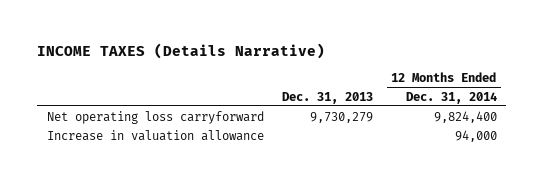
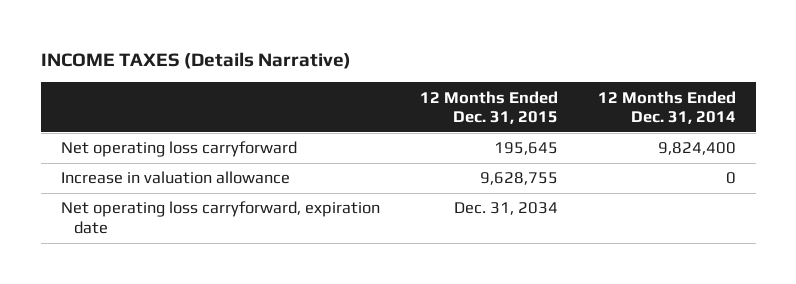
[282,91,374,104] Dec. 31, 2013 -> none
none -> [419,90,558,125] 12 Months Ended Dec. 31, 2015
[454,129,497,142] 94,000 -> [725,172,736,185] 0
none -> [60,201,380,234] Net operating loss carryforward, expiration date

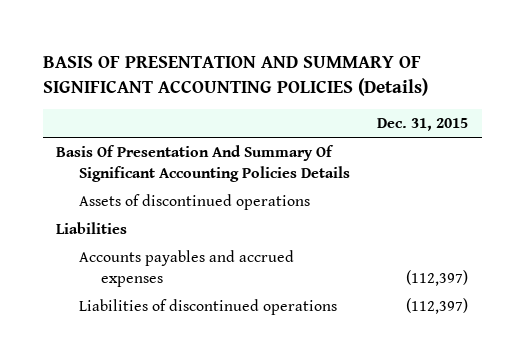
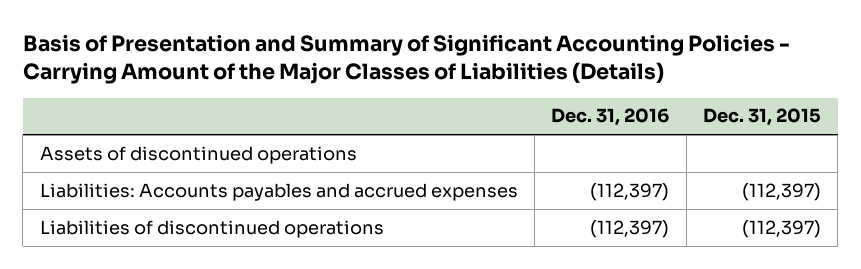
[42,55,428,97] BASIS OF PRESENTATION AND SUMMARY OF SIGNIFICANT ACCOUNTING POLICIES (Details) -> [22,34,790,85] Basis of Presentation and Summary of Significant Accounting Policies - Carrying Amount of the Major Classes of Liabilities (Details)
none -> [551,108,670,127] Dec. 31, 2016
[56,145,350,182] Basis Of Presentation And Summary Of Significant Accounting Policies Details -> none
[56,222,128,235] Liabilities -> none
[78,250,294,287] Accounts payables and accrued expenses -> [39,182,518,201] Liabilities: Accounts payables and accrued expenses

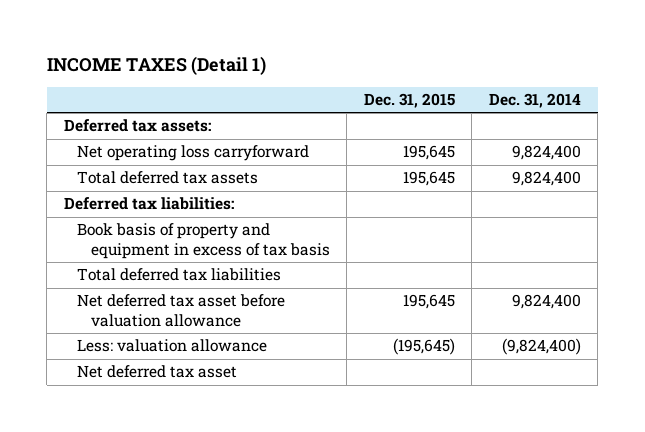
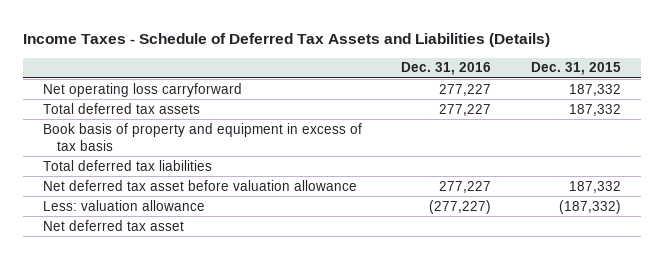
[46,56,266,76] INCOME TAXES (Detail 1) -> [22,32,550,47] Income Taxes - Schedule of Deferred Tax Assets and Liabilities (Details)
[488,93,581,109] Dec. 31, 2014 -> none
none -> [401,62,492,76] Dec. 31, 2016
[63,119,211,133] Deferred tax assets: -> none
[63,197,234,211] Deferred tax liabilities: -> none
[402,145,455,161] 195,645 -> [569,83,622,96] 187,332
[402,171,455,187] 195,645 -> [569,103,622,116] 187,332
[402,294,455,310] 195,645 -> [569,180,622,193] 187,332
[392,338,455,356] (195,645) -> [559,199,622,214] (187,332)

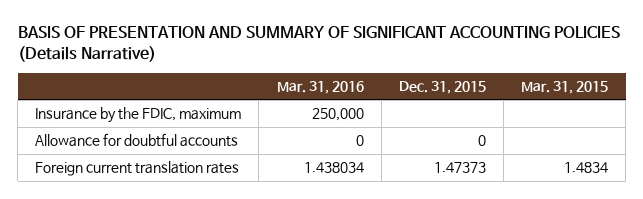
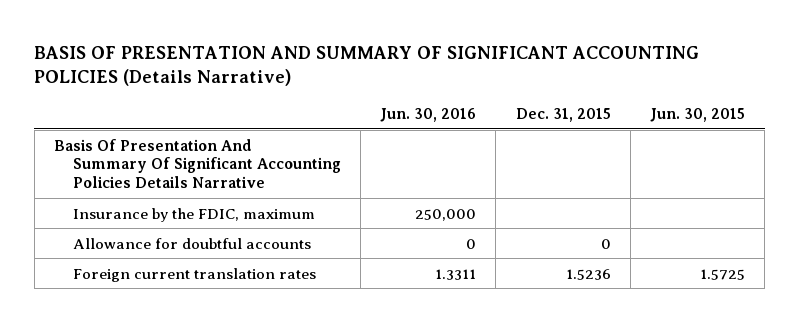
[276,80,364,94] Mar. 31, 2016 -> none
[521,80,609,94] Mar. 31, 2015 -> none
none -> [380,107,477,122] Jun. 30, 2016
none -> [649,107,745,122] Jun. 30, 2015
none -> [54,138,342,189] Basis Of Presentation And Summary Of Significant Accounting Policies Details Narrative
[433,162,486,174] 1.47373 -> [565,268,611,280] 1.5236

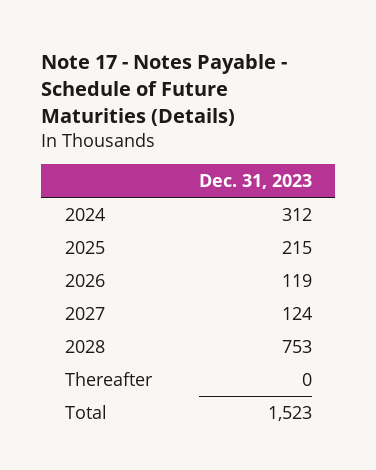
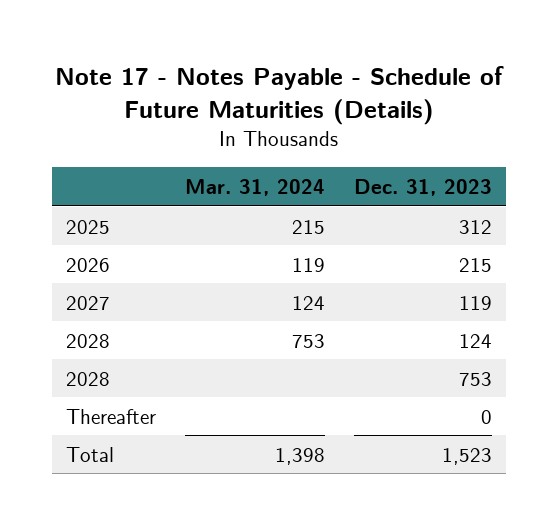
none -> [185,179,326,197] Mar. 31, 2024
[64,207,105,221] 2024 -> [66,219,111,234] 2025
[64,240,105,254] 2025 -> [66,257,111,272] 2026
[64,273,105,287] 2026 -> [66,295,111,310] 2027
[64,306,105,320] 2027 -> [66,333,111,348] 2028

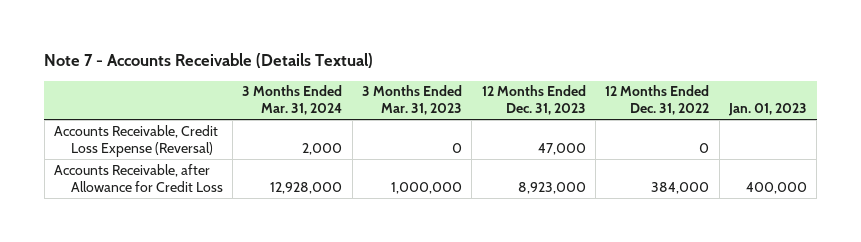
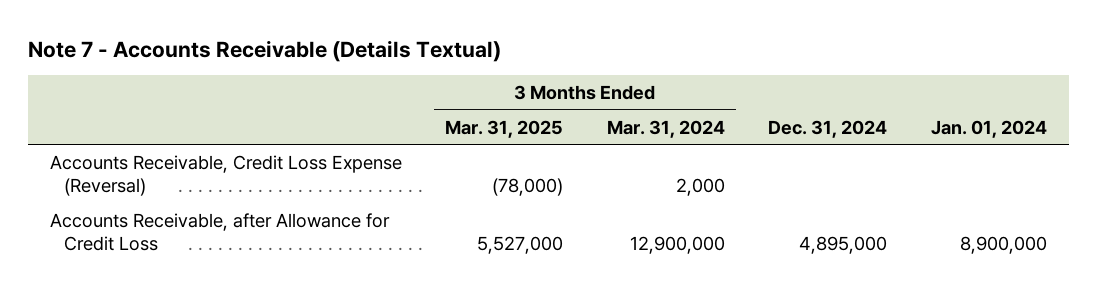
[361,85,462,116] 3 Months Ended Mar. 31, 2023 -> none
[481,85,586,116] 12 Months Ended Dec. 31, 2023 -> none
[605,85,710,116] 12 Months Ended Dec. 31, 2022 -> none
[727,103,807,117] Jan. 01, 2023 -> none
none -> [445,119,564,138] Mar. 31, 2025
none -> [768,119,888,138] Dec. 31, 2024
none -> [930,119,1047,138] Jan. 01, 2024
[270,181,343,194] 12,928,000 -> [629,236,725,255] 12,900,000

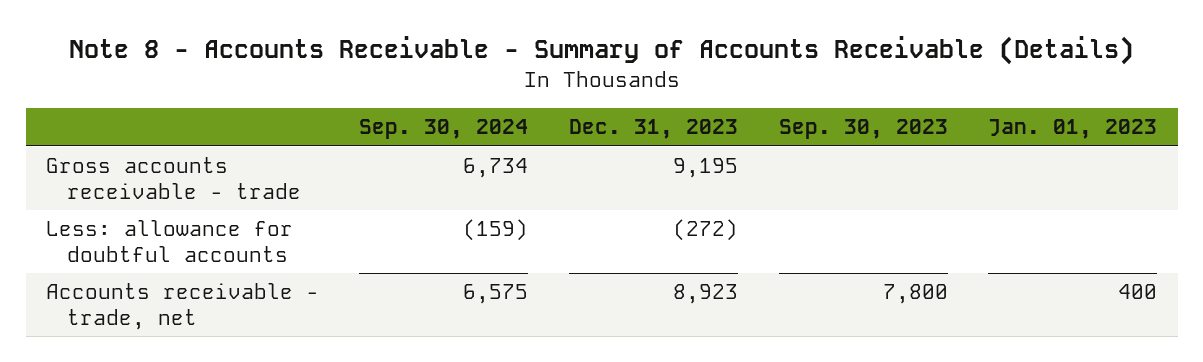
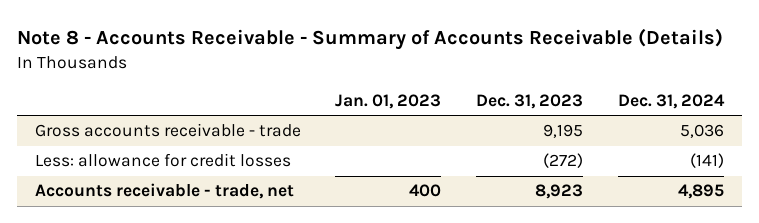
[359,119,529,140] Sep. 30, 2024 -> none
[778,119,948,140] Sep. 30, 2023 -> none
none -> [618,93,726,109] Dec. 31, 2024
[45,220,293,263] Less: allowance for doubtful accounts -> [34,153,291,168] Less: allowance for credit losses

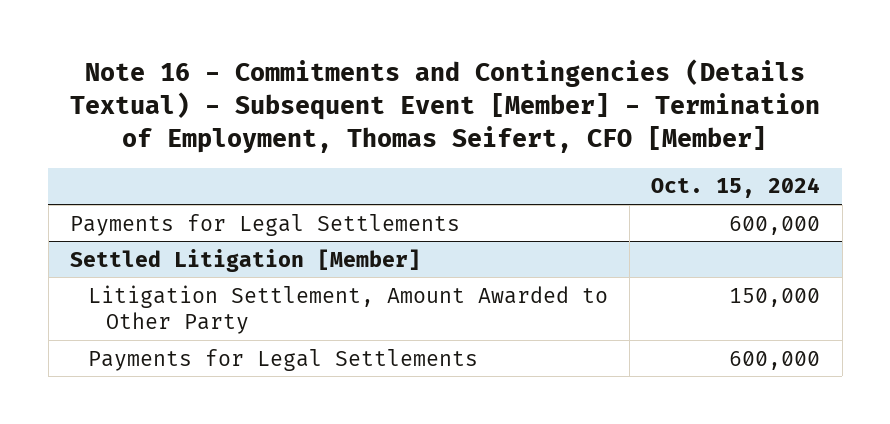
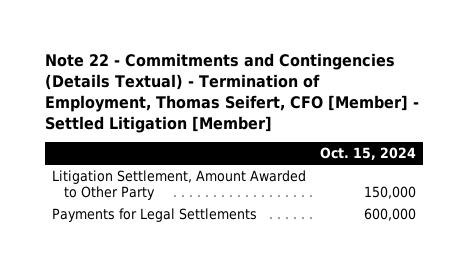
[70,58,821,153] Note 16 - Commitments and Contingencies (Details Textual) - Subsequent Event [Member] - Termination of Employment, Thomas Seifert, CFO [Member] -> [44,52,419,133] Note 22 - Commitments and Contingencies (Details Textual) - Termination of Employment, Thomas Seifert, CFO [Member] - Settled Litigation [Member]
[69,213,460,236] Payments for Legal Settlements -> none
[69,248,421,272] Settled Litigation [Member] -> none

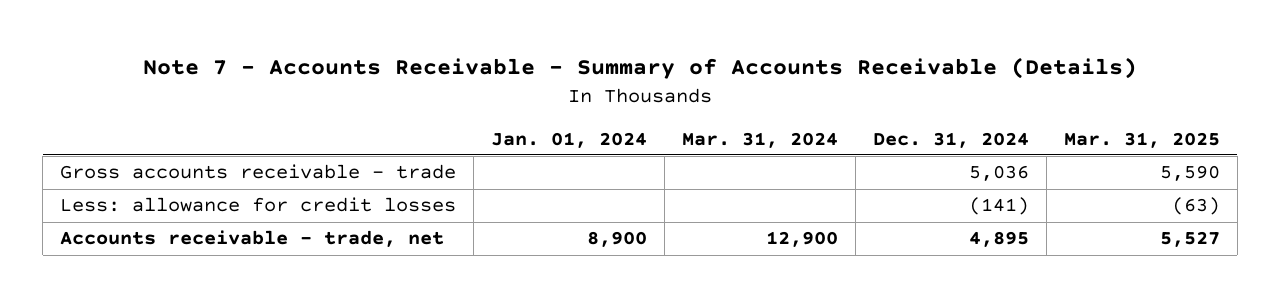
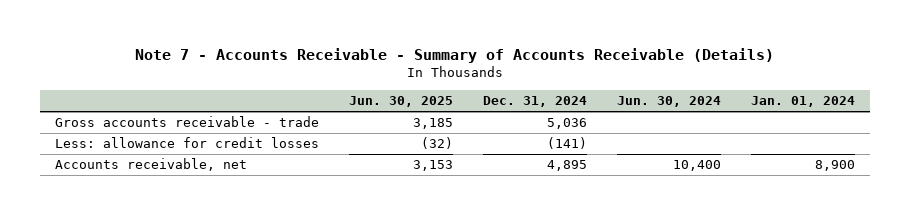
[682,131,839,148] Mar. 31, 2024 -> none
[1063,131,1220,148] Mar. 31, 2025 -> none
none -> [348,96,453,108] Jun. 30, 2025
none -> [616,96,721,108] Jun. 30, 2024
[60,230,445,248] Accounts receivable - trade, net -> [54,158,247,172] Accounts receivable, net

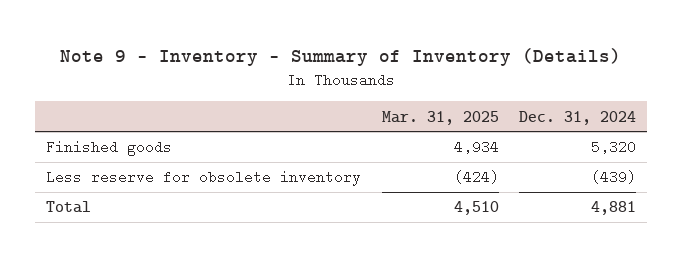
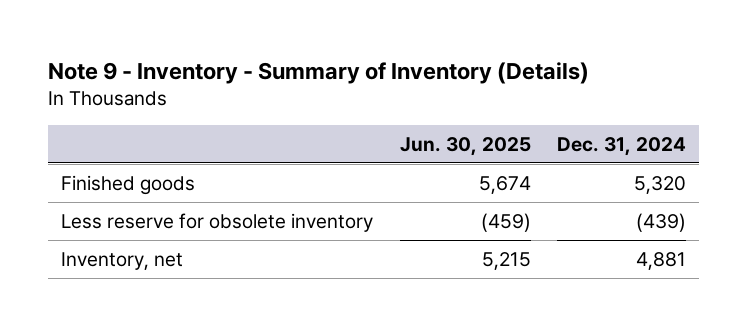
[381,110,499,125] Mar. 31, 2025 -> none
none -> [399,136,531,156] Jun. 30, 2025
[45,201,91,214] Total -> [61,251,184,270] Inventory, net

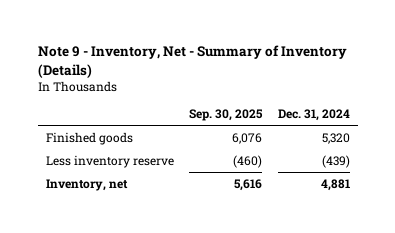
[47,61,589,84] Note 9 - Inventory - Summary of Inventory (Details) -> [37,45,347,78] Note 9 - Inventory, Net - Summary of Inventory (Details)
[399,136,531,156] Jun. 30, 2025 -> none
none -> [189,109,264,122] Sep. 30, 2025
[61,212,374,232] Less reserve for obsolete inventory -> [45,154,174,168] Less inventory reserve

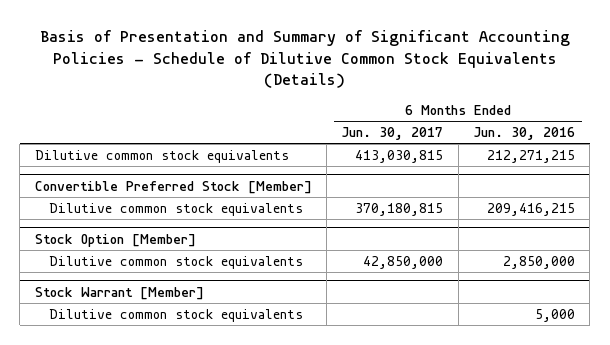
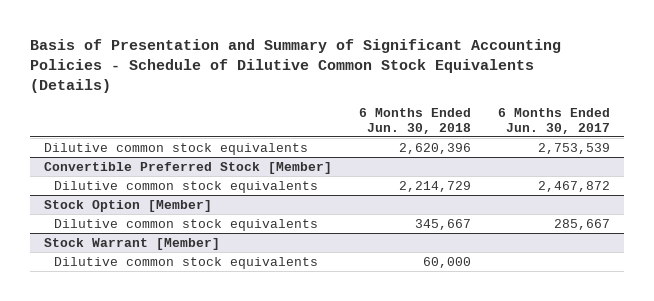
[472,127,575,141] Jun. 30, 2016 -> none
none -> [359,107,472,134] 6 Months Ended Jun. 30, 2018
[355,149,444,163] 413,030,815 -> [538,142,611,154] 2,753,539
[355,202,444,216] 370,180,815 -> [538,180,611,192] 2,467,872
[363,255,444,269] 42,850,000 -> [554,218,611,230] 285,667

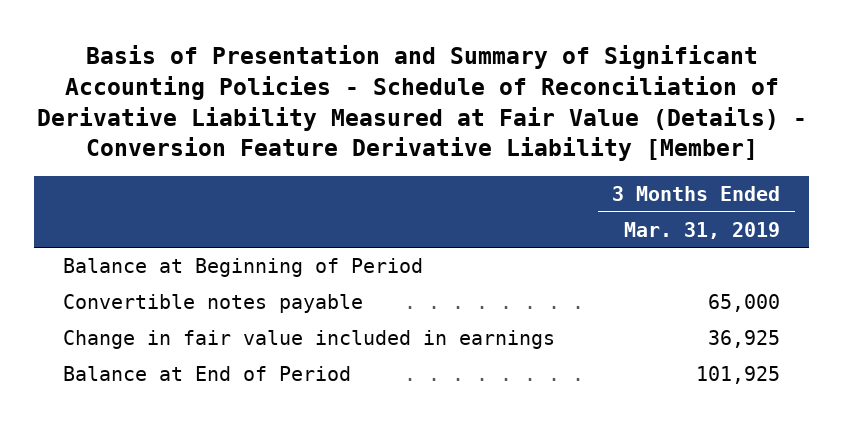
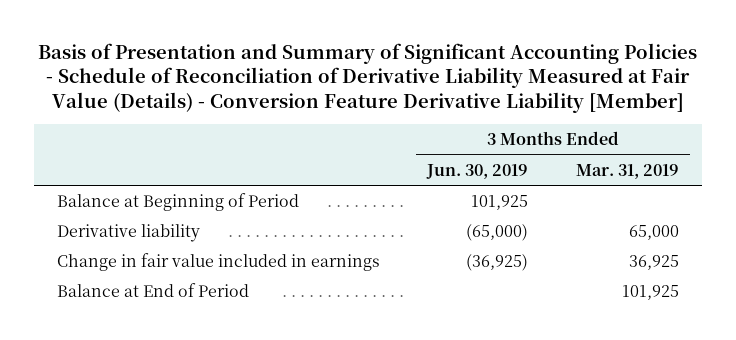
none -> [426,163,529,179] Jun. 30, 2019
[62,294,363,314] Convertible notes payable -> [57,224,201,243] Derivative liability

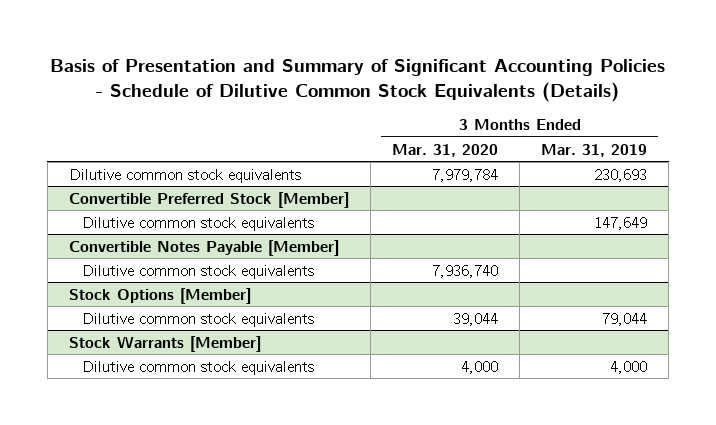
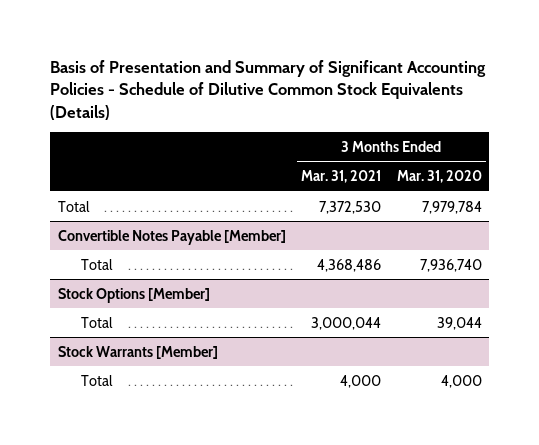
[541,143,648,157] Mar. 31, 2019 -> none
none -> [301,170,382,184] Mar. 31, 2021
[68,191,349,208] Convertible Preferred Stock [Member] -> none
[82,216,315,231] Dilutive common stock equivalents -> none
[68,168,301,183] Dilutive common stock equivalents -> [57,200,90,212] Total
[82,264,315,279] Dilutive common stock equivalents -> [80,258,113,270] Total
[82,312,315,327] Dilutive common stock equivalents -> [80,316,113,328] Total
[82,360,315,375] Dilutive common stock equivalents -> [80,374,113,386] Total

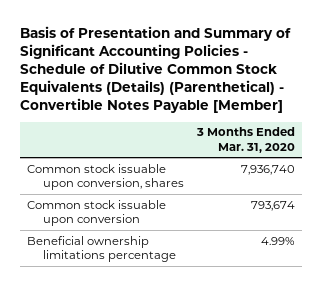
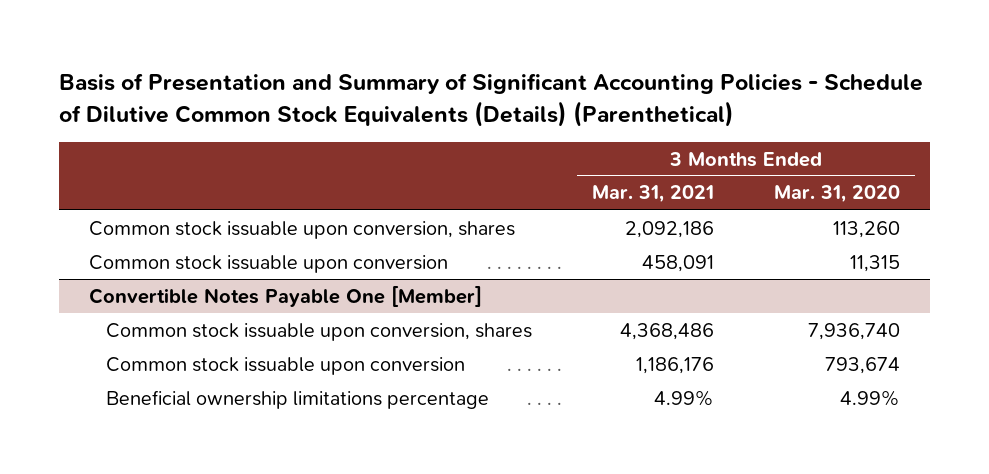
[19,25,291,113] Basis of Presentation and Summary of Significant Accounting Policies - Schedule of Dilutive Common Stock Equivalents (Details) (Parenthetical) - Convertible Notes Payable [Member] -> [58,73,923,127] Basis of Presentation and Summary of Significant Accounting Policies - Schedule of Dilutive Common Stock Equivalents (Details) (Parenthetical)
none -> [591,185,714,204] Mar. 31, 2021
none -> [88,220,515,239] Common stock issuable upon conversion, shares
none -> [88,254,448,273] Common stock issuable upon conversion
none -> [88,285,482,307] Convertible Notes Payable One [Member]

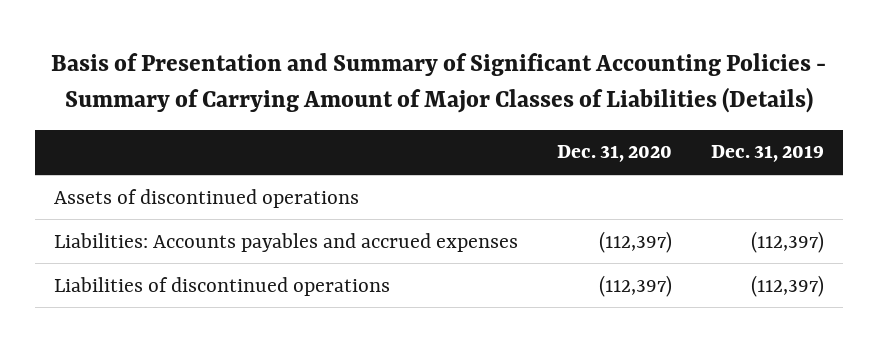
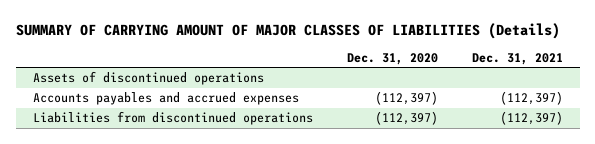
[51,52,827,113] Basis of Presentation and Summary of Significant Accounting Policies - Summary of Carrying Amount of Major Classes of Liabilities (Details) -> [15,23,560,40] SUMMARY OF CARRYING AMOUNT OF MAJOR CLASSES OF LIABILITIES (Details)
[710,145,824,163] Dec. 31, 2019 -> none
none -> [471,52,563,65] Dec. 31, 2021
[54,232,519,252] Liabilities: Accounts payables and accrued expenses -> [32,92,299,106] Accounts payables and accrued expenses
[54,276,391,296] Liabilities of discontinued operations -> [32,111,313,126] Liabilities from discontinued operations

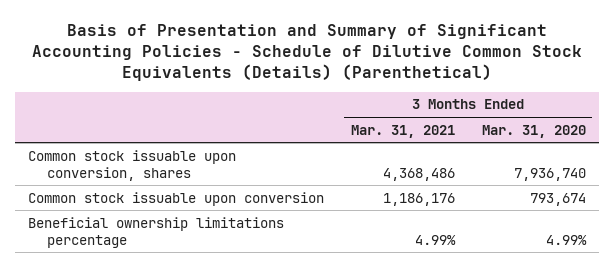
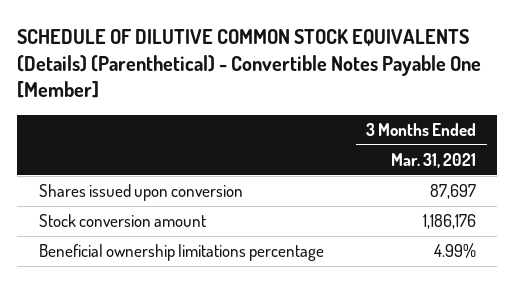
[32,24,583,82] Basis of Presentation and Summary of Significant Accounting Policies - Schedule of Dilutive Common Stock Equivalents (Details) (Parenthetical) -> [17,29,482,99] SCHEDULE OF DILUTIVE COMMON STOCK EQUIVALENTS (Details) (Parenthetical) - Convertible Notes Payable One [Member]
[481,124,586,138] Mar. 31, 2020 -> none
[28,149,237,181] Common stock issuable upon conversion, shares -> [38,184,243,202] Shares issued upon conversion
[383,167,456,181] 4,368,486 -> [430,184,477,200] 87,697
[28,191,325,206] Common stock issuable upon conversion -> [38,214,206,228] Stock conversion amount

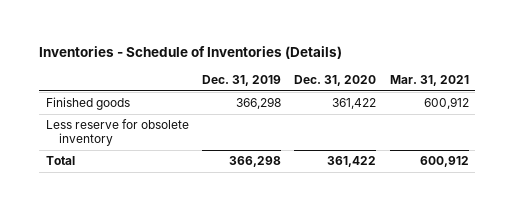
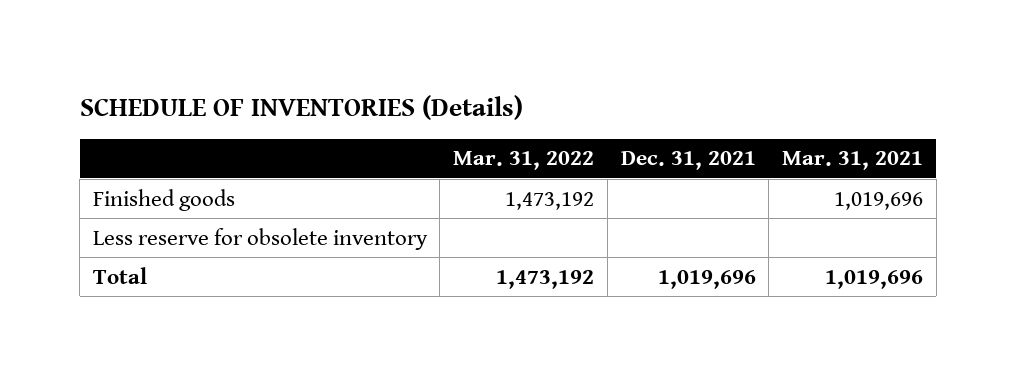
[38,46,342,60] Inventories - Schedule of Inventories (Details) -> [79,94,523,120] SCHEDULE OF INVENTORIES (Details)
[201,75,281,87] Dec. 31, 2019 -> none
[294,75,377,87] Dec. 31, 2020 -> none
none -> [453,151,595,171] Mar. 31, 2022
none -> [620,151,756,171] Dec. 31, 2021
[423,97,469,110] 600,912 -> [833,191,923,210] 1,019,696
[419,156,469,168] 600,912 -> [824,269,923,289] 1,019,696

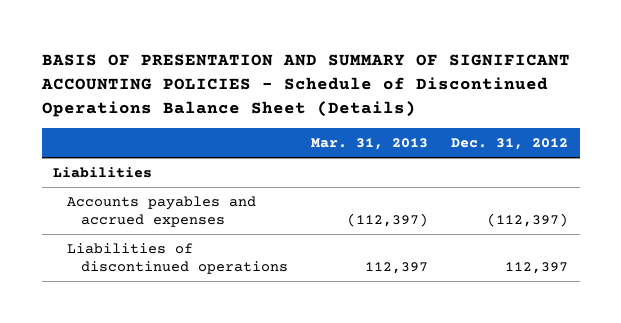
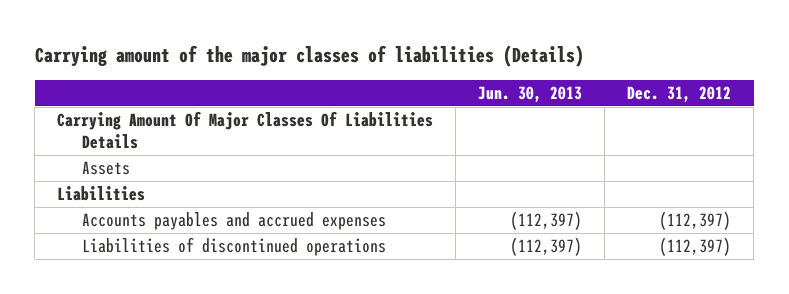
[40,54,570,117] BASIS OF PRESENTATION AND SUMMARY OF SIGNIFICANT ACCOUNTING POLICIES - Schedule of Discontinued Operations Balance Sheet (Details) -> [34,45,584,68] Carrying amount of the major classes of liabilities (Details)
[310,137,428,150] Mar. 31, 2013 -> none
none -> [478,85,583,103] Jun. 30, 2013
none -> [57,111,434,149] Carrying Amount Of Major Classes Of Liabilities Details
none -> [82,161,131,176] Assets
[504,261,568,274] 112,397 -> [659,237,732,257] (112,397)

